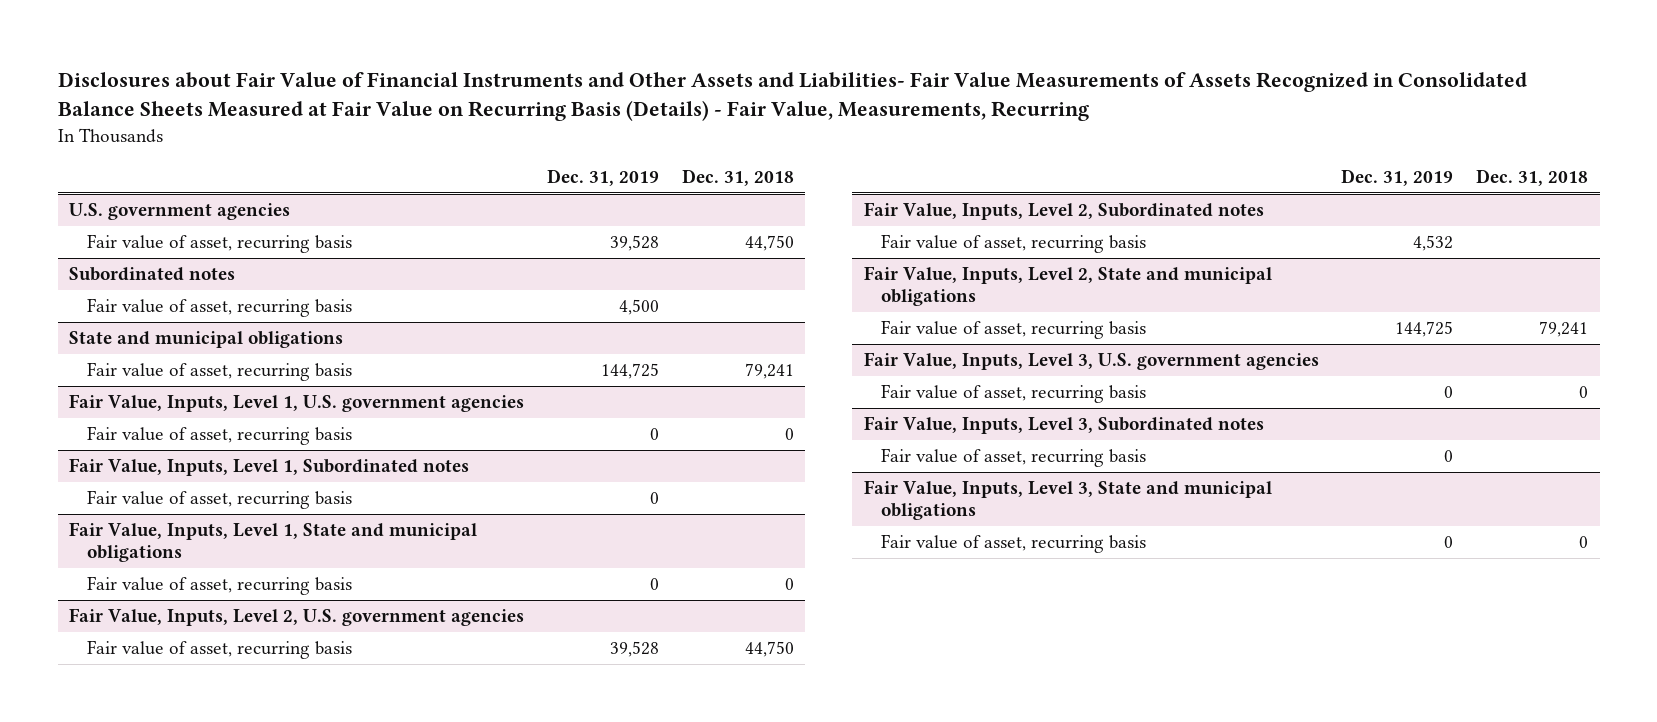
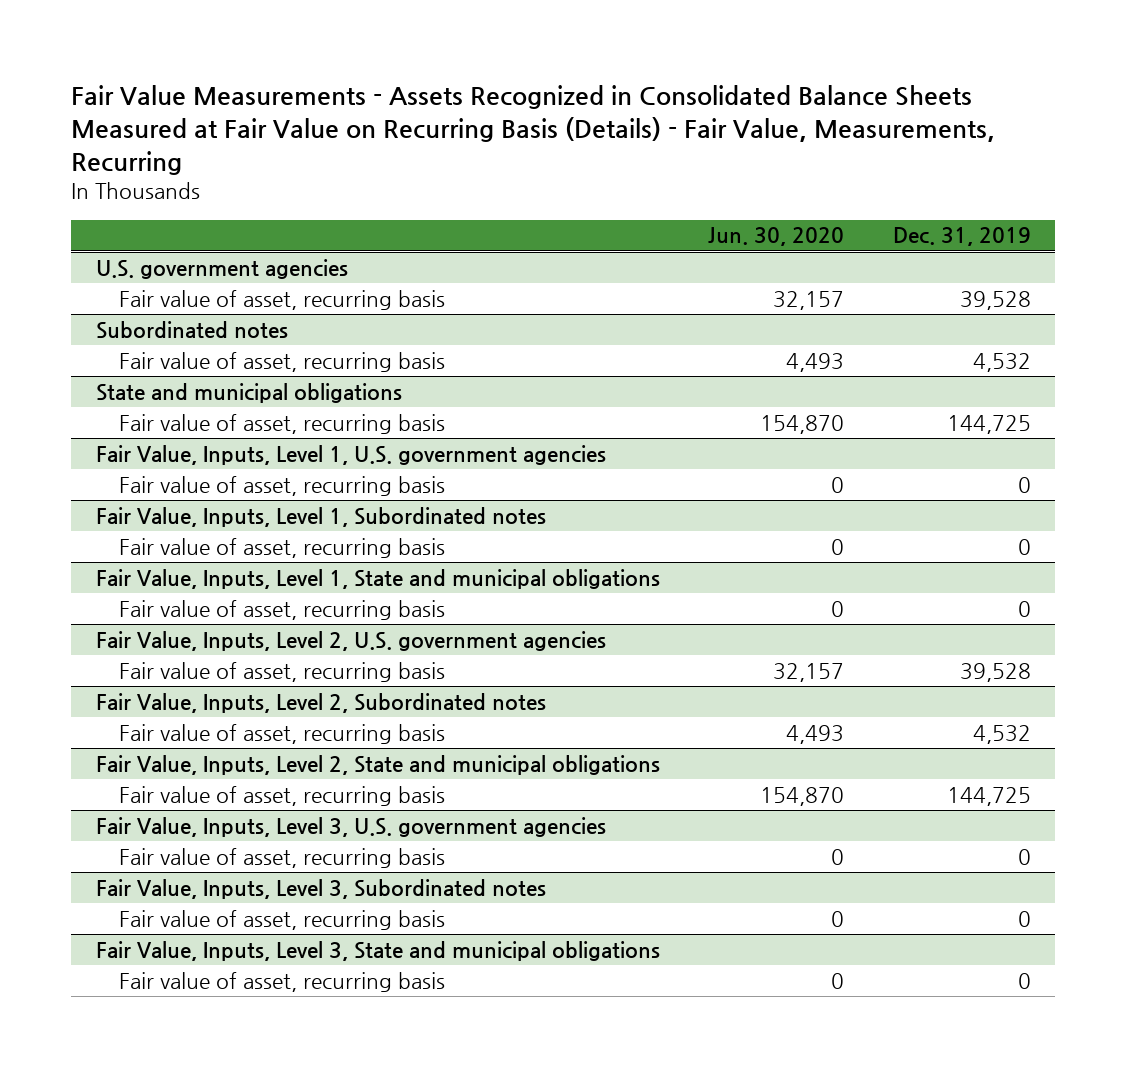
[57,72,1527,122] Disclosures about Fair Value of Financial Instruments and Other Assets and Liabilities- Fair Value Measurements of Assets Recognized in Consolidated Balance Sheets Measured at Fair Value on Recurring Basis (Details) - Fair Value, Measurements, Recurring -> [71,85,996,175] Fair Value Measurements - Assets Recognized in Consolidated Balance Sheets Measured at Fair Value on Recurring Basis (Details) - Fair Value, Measurements, Recurring
[681,168,794,186] Dec. 31, 2018 -> none
none -> [708,227,845,247] Jun. 30, 2020
[619,299,660,316] 4,500 -> [973,352,1032,372] 4,532

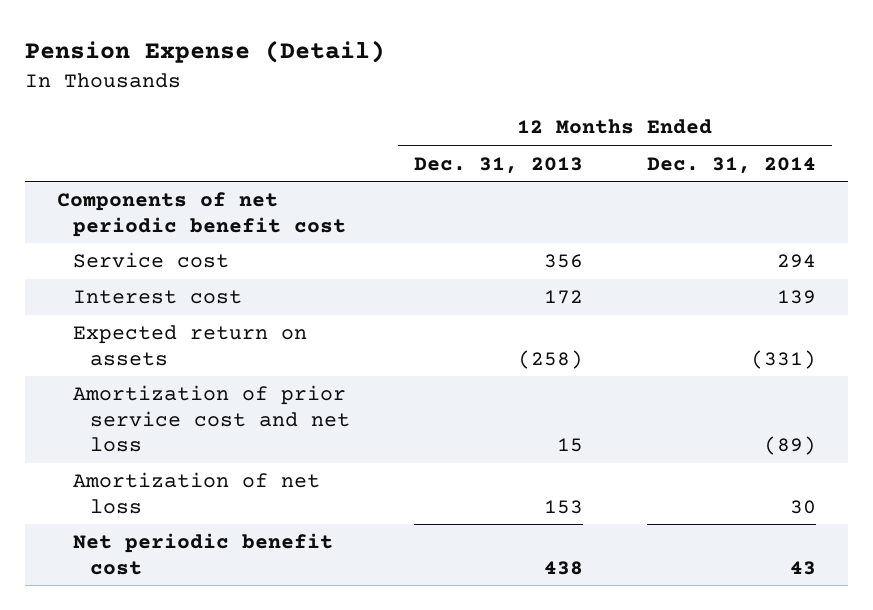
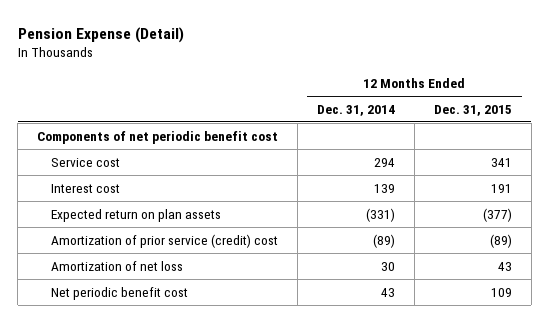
[413,156,583,174] Dec. 31, 2013 -> none
none -> [433,104,512,116] Dec. 31, 2015
[73,325,308,366] Expected return on assets -> [51,208,222,222] Expected return on plan assets
[73,385,350,452] Amortization of prior service cost and net loss -> [51,233,279,248] Amortization of prior service (credit) cost

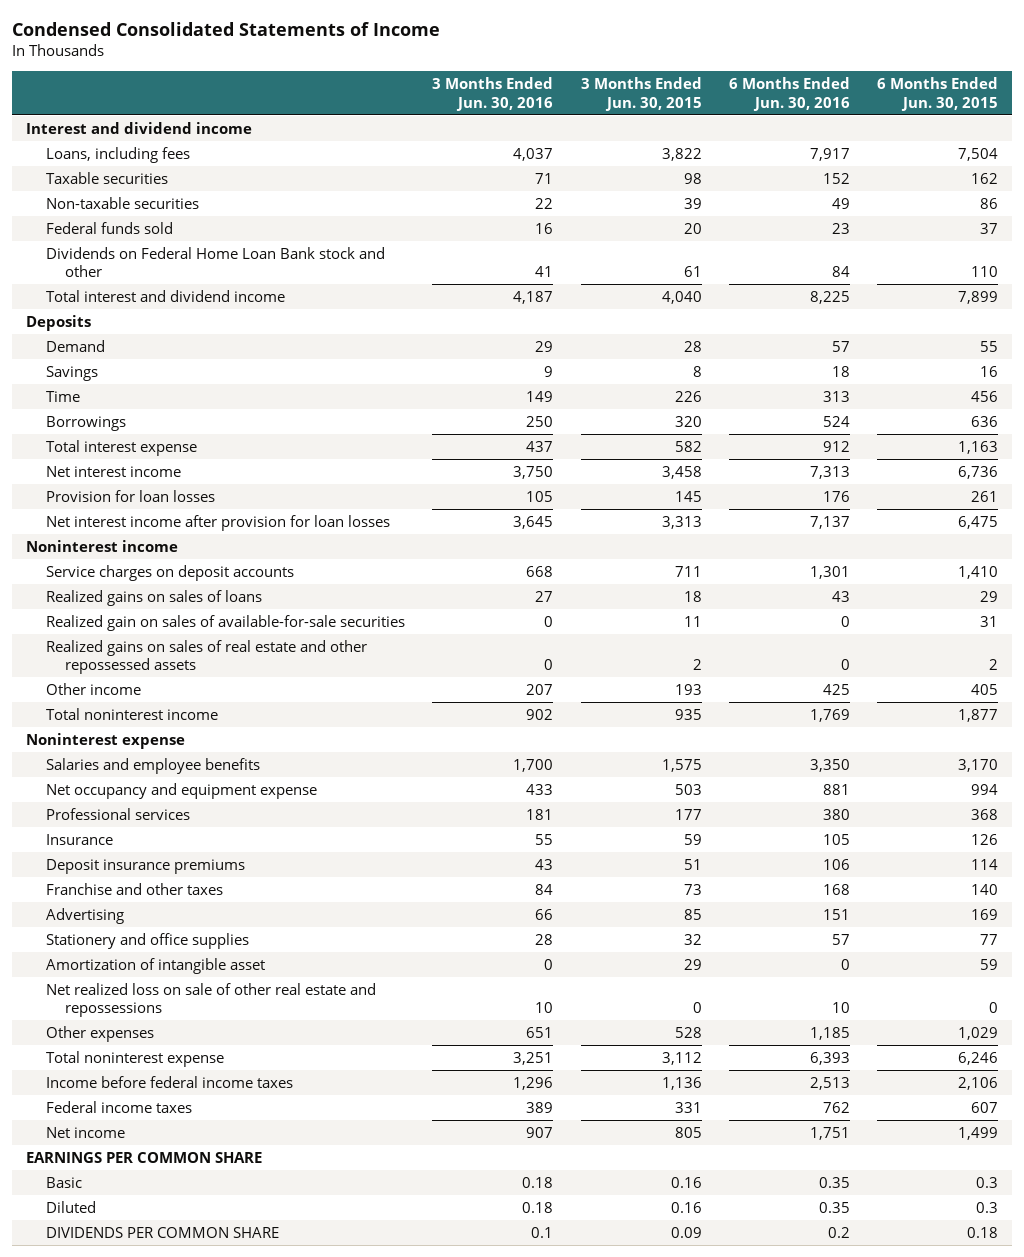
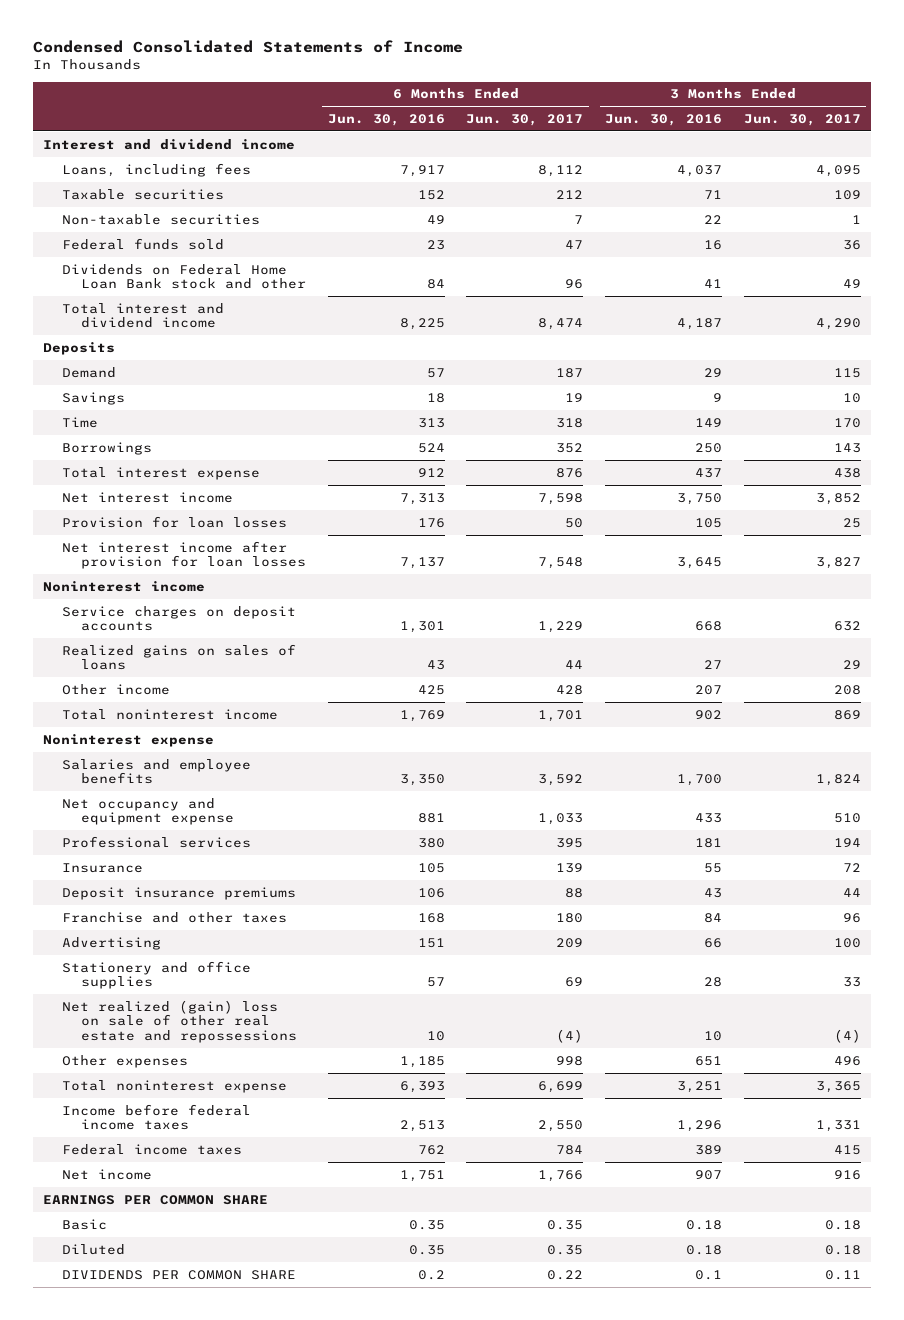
[580,77,702,111] 3 Months Ended Jun. 30, 2015 -> none
[877,77,999,111] 6 Months Ended Jun. 30, 2015 -> none
none -> [466,113,584,126] Jun. 30, 2017
none -> [743,113,861,126] Jun. 30, 2017
[45,614,405,631] Realized gain on sales of available-for-sale securities -> none
[45,639,367,675] Realized gains on sales of real estate and other repossessed assets -> none
[45,957,265,974] Amortization of intangible asset -> none
[45,982,376,1018] Net realized loss on sale of other real estate and repossessions -> [62,999,298,1044] Net realized (gain) loss on sale of other real estate and repossessions

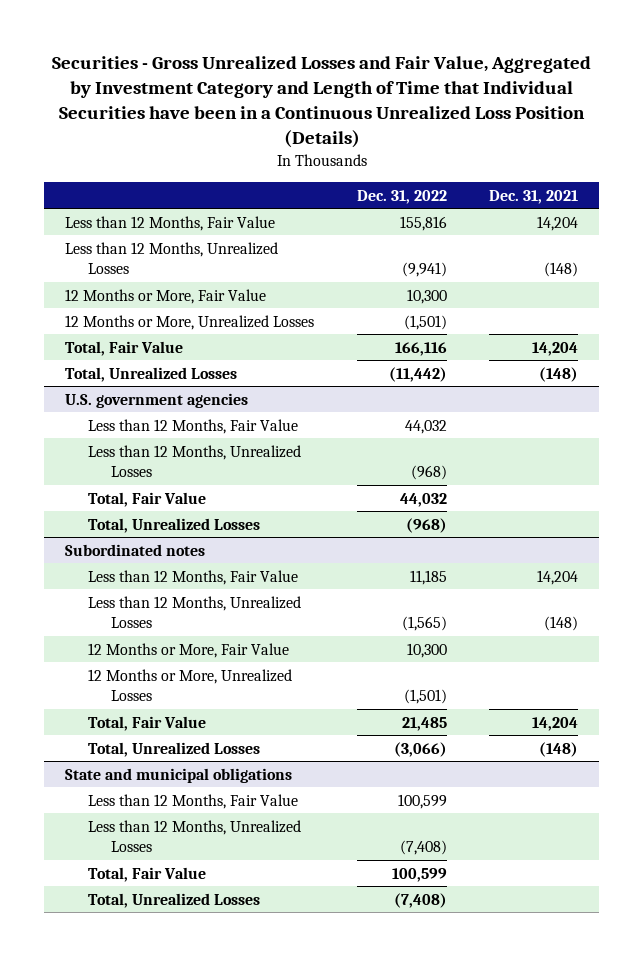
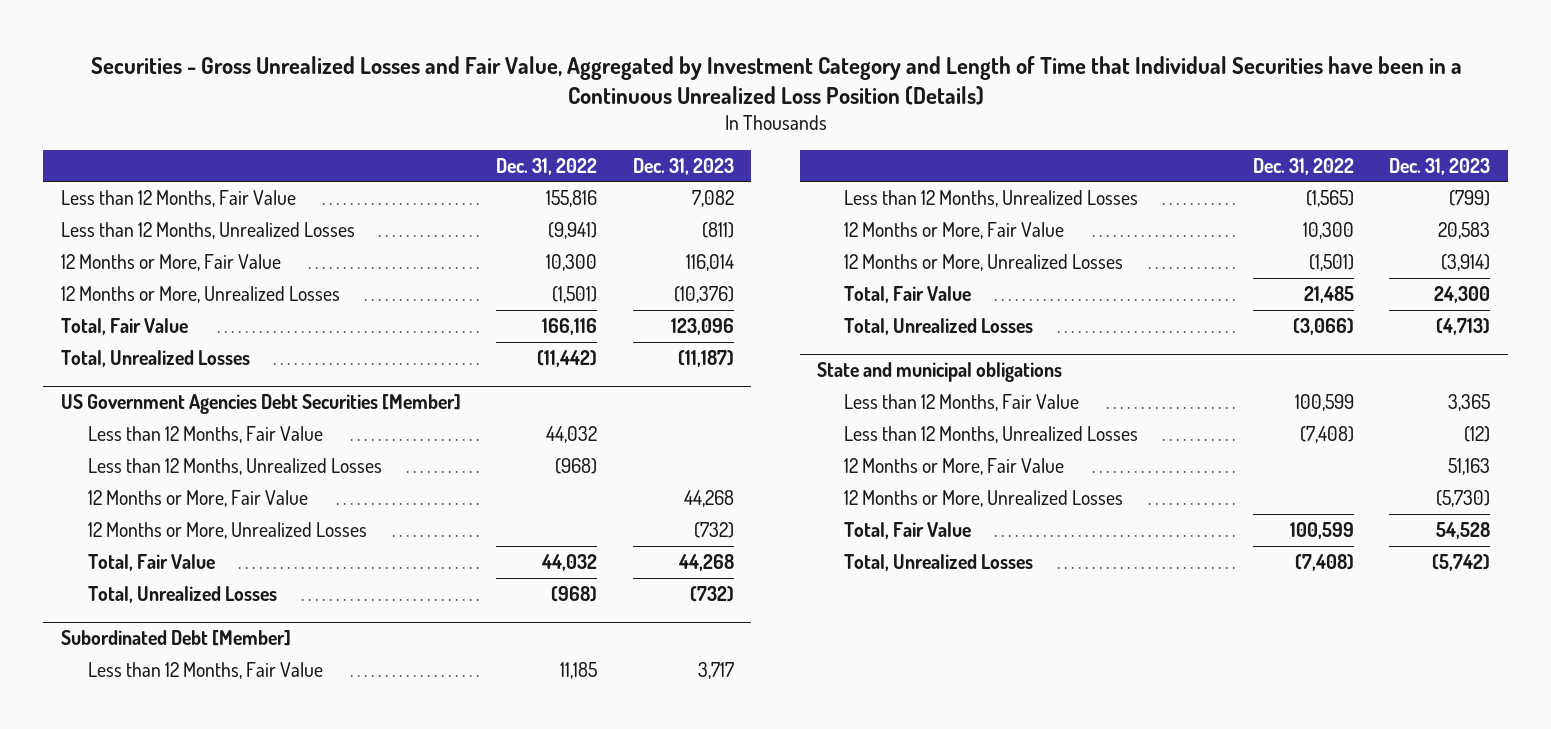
[488,189,578,204] Dec. 31, 2021 -> none
none -> [632,157,734,175] Dec. 31, 2023
[65,392,249,408] U.S. government agencies -> [61,394,462,415] US Government Agencies Debt Securities [Member]
none -> [87,490,308,508] 12 Months or More, Fair Value
none -> [87,522,367,540] 12 Months or More, Unrealized Losses
[65,543,206,556] Subordinated notes -> [61,630,292,647] Subordinated Debt [Member]
none -> [844,458,1065,476] 12 Months or More, Fair Value
none -> [844,490,1124,508] 12 Months or More, Unrealized Losses

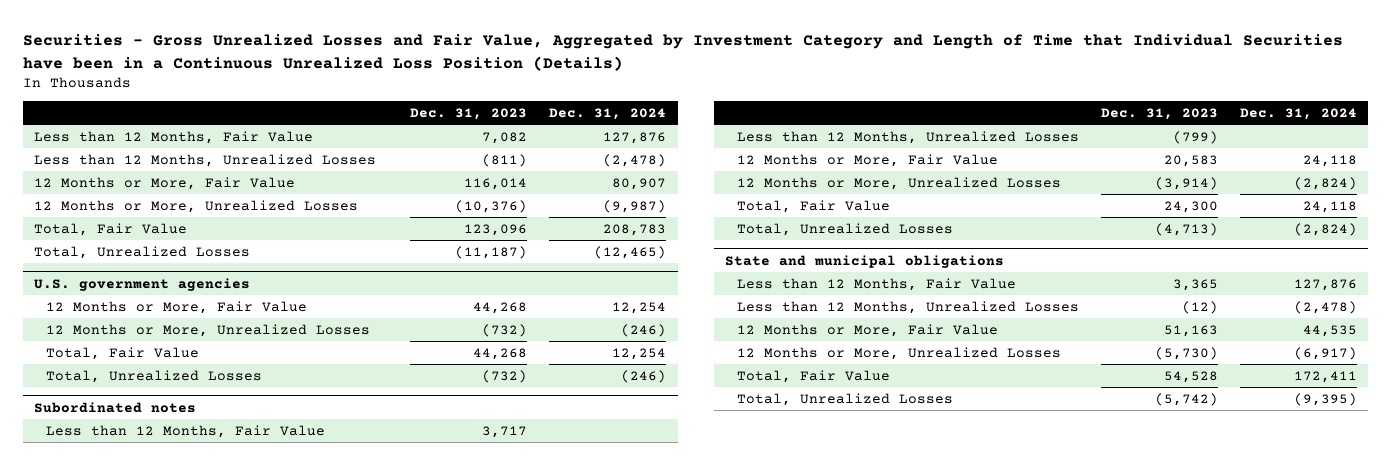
[496,157,598,175] Dec. 31, 2022 -> none
none -> [549,108,667,121] Dec. 31, 2024
[87,426,323,444] Less than 12 Months, Fair Value -> none
[87,458,382,476] Less than 12 Months, Unrealized Losses -> none
[61,394,462,415] US Government Agencies Debt Securities [Member] -> [33,277,250,291] U.S. government agencies
[61,630,292,647] Subordinated Debt [Member] -> [33,401,196,413] Subordinated notes

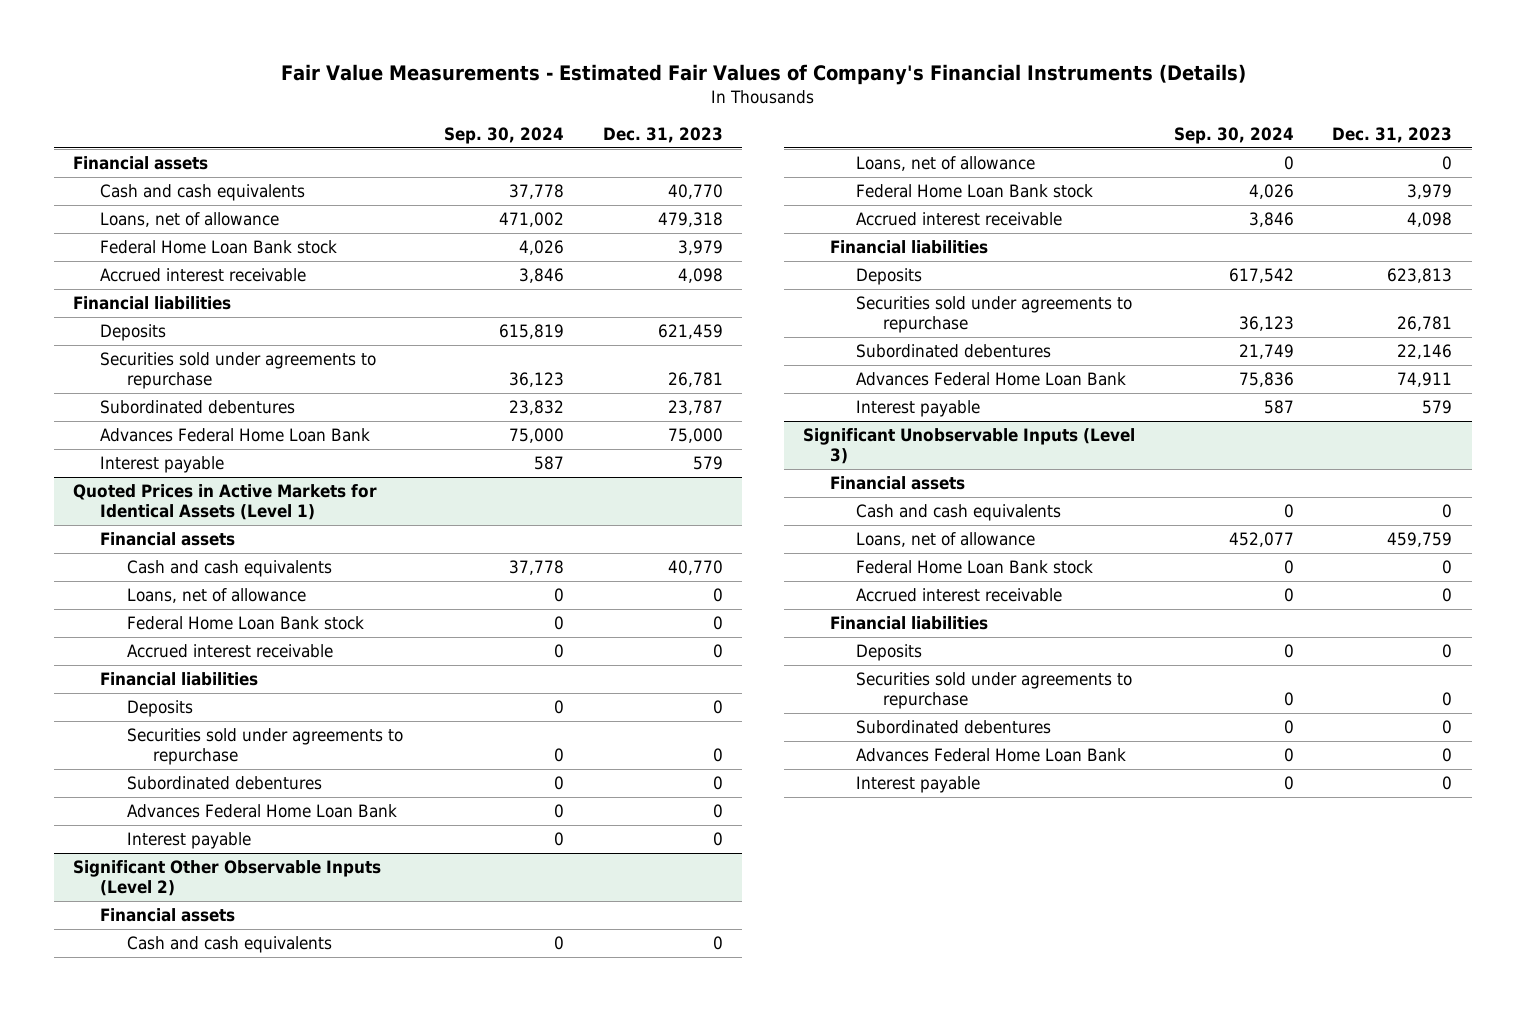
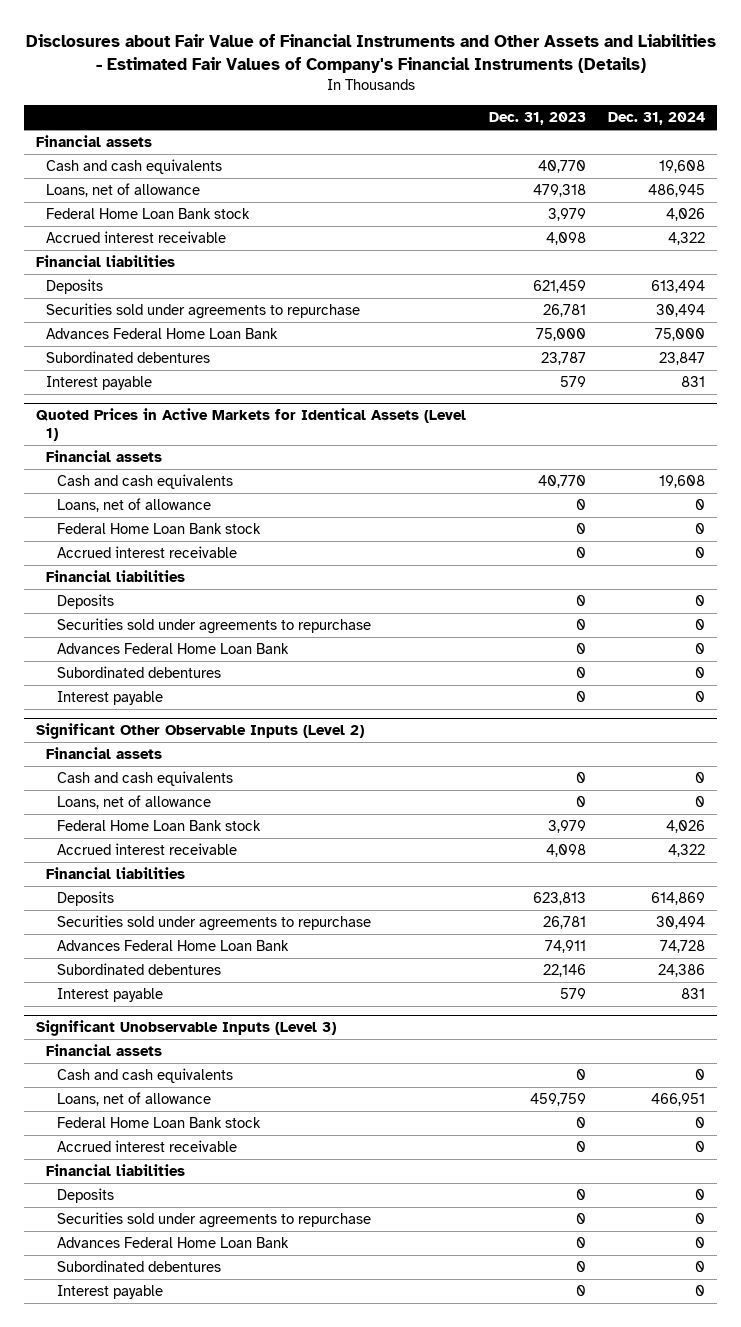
[280,64,1246,86] Fair Value Measurements - Estimated Fair Values of Company's Financial Instruments (Details) -> [25,34,716,74] Disclosures about Fair Value of Financial Instruments and Other Assets and Liabilities - Estimated Fair Values of Company's Financial Instruments (Details)
[443,126,564,144] Sep. 30, 2024 -> none
none -> [608,112,706,126] Dec. 31, 2024
[99,400,295,415] Subordinated debentures -> [46,351,211,364] Subordinated debentures
[126,776,322,791] Subordinated debentures -> [56,666,221,679] Subordinated debentures
[856,344,1052,359] Subordinated debentures -> [56,963,221,976] Subordinated debentures
[856,720,1052,735] Subordinated debentures -> [56,1260,221,1273] Subordinated debentures

